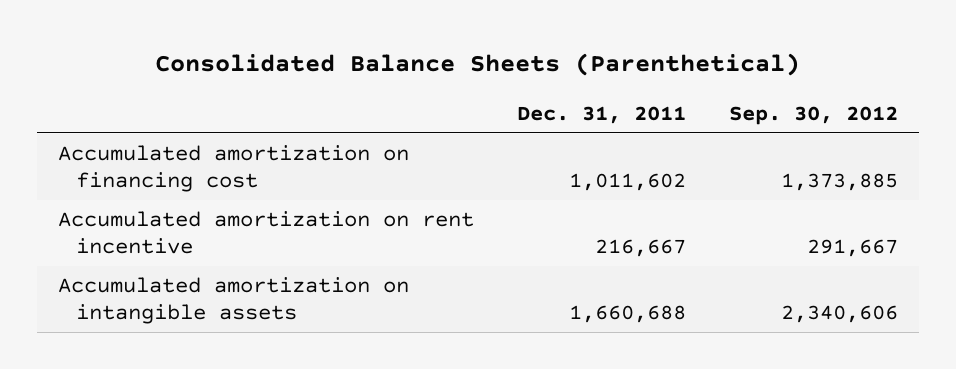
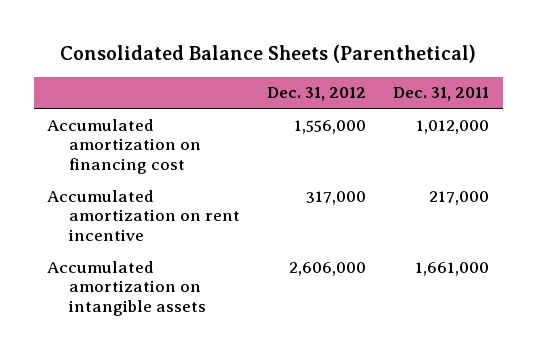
[728,105,898,125] Sep. 30, 2012 -> none
none -> [267,87,367,102] Dec. 31, 2012
[568,173,686,192] 1,011,602 -> [416,119,490,134] 1,012,000
[594,239,686,258] 216,667 -> [429,190,490,205] 217,000
[568,305,686,324] 1,660,688 -> [415,261,490,276] 1,661,000

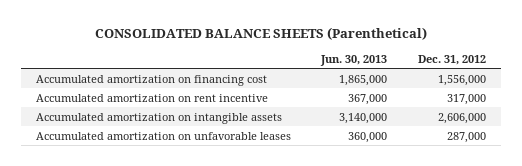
[60,43,477,63] Consolidated Balance Sheets (Parenthetical) -> [94,26,427,40] CONSOLIDATED BALANCE SHEETS (Parenthetical)
[393,87,490,102] Dec. 31, 2011 -> none
none -> [320,54,388,66] Jun. 30, 2013
none -> [35,131,291,140] Accumulated amortization on unfavorable leases

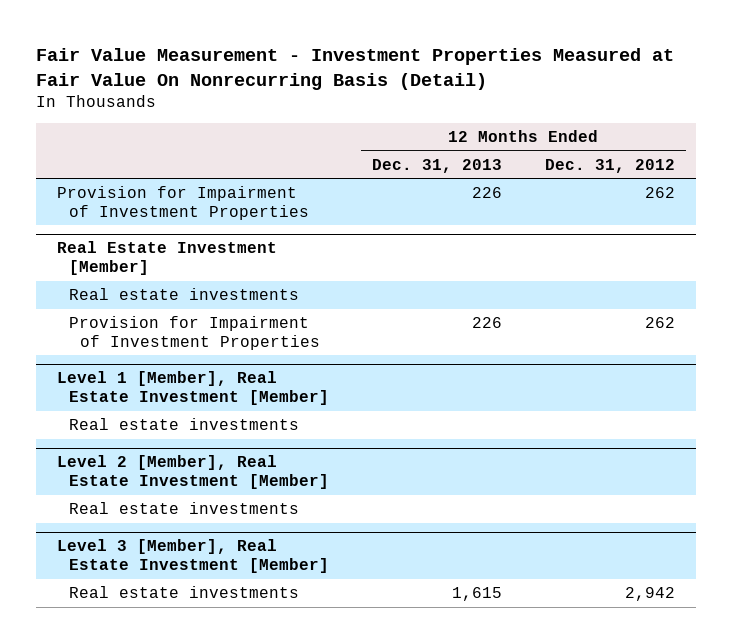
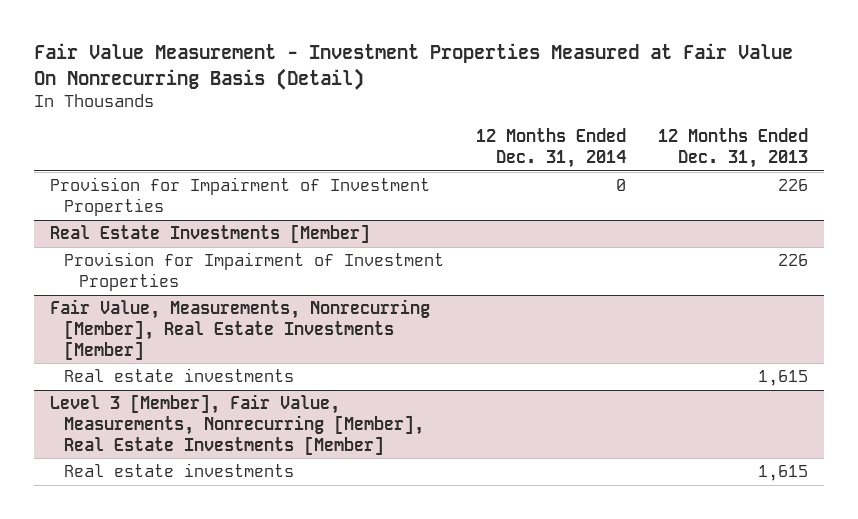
[544,158,675,173] Dec. 31, 2012 -> none
none -> [476,128,627,168] 12 Months Ended Dec. 31, 2014
[68,288,299,301] Real estate investments -> none
[57,241,278,276] Real Estate Investment [Member] -> [49,224,370,244] Real Estate Investments [Member]
[57,371,329,406] Level 1 [Member], Real Estate Investment [Member] -> none
[68,418,299,431] Real estate investments -> none
[57,455,329,490] Level 2 [Member], Real Estate Investment [Member] -> none
[68,502,299,515] Real estate investments -> none
[57,539,329,574] Level 3 [Member], Real Estate Investment [Member] -> none
none -> [49,299,430,360] Fair Value, Measurements, Nonrecurring [Member], Real Estate Investments [Member]
none -> [49,394,425,455] Level 3 [Member], Fair Value, Measurements, Nonrecurring [Member], Real Estate Investments [Member]
none -> [64,463,295,478] Real estate investments

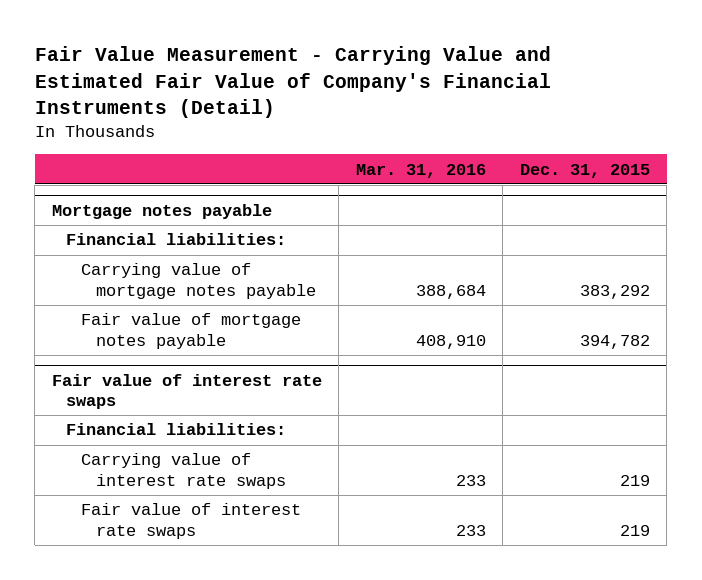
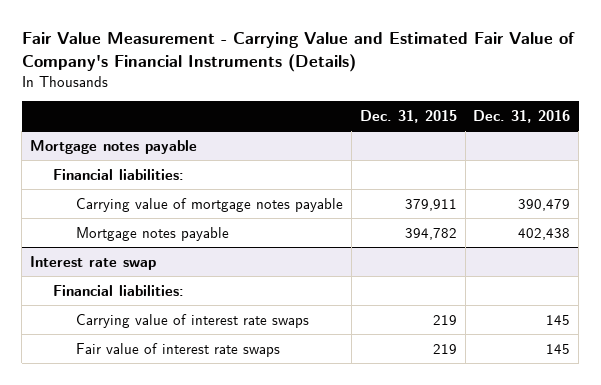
[34,46,551,119] Fair Value Measurement - Carrying Value and Estimated Fair Value of Company's Financial Instruments (Detail) -> [21,32,575,73] Fair Value Measurement - Carrying Value and Estimated Fair Value of Company's Financial Instruments (Details)
[355,163,486,178] Mar. 31, 2016 -> none
none -> [473,109,571,123] Dec. 31, 2016
[579,284,650,299] 383,292 -> [404,198,457,211] 379,911
[81,313,302,349] Fair value of mortgage notes payable -> [75,226,229,241] Mortgage notes payable
[51,373,322,410] Fair value of interest rate swaps -> [30,255,157,270] Interest rate swap

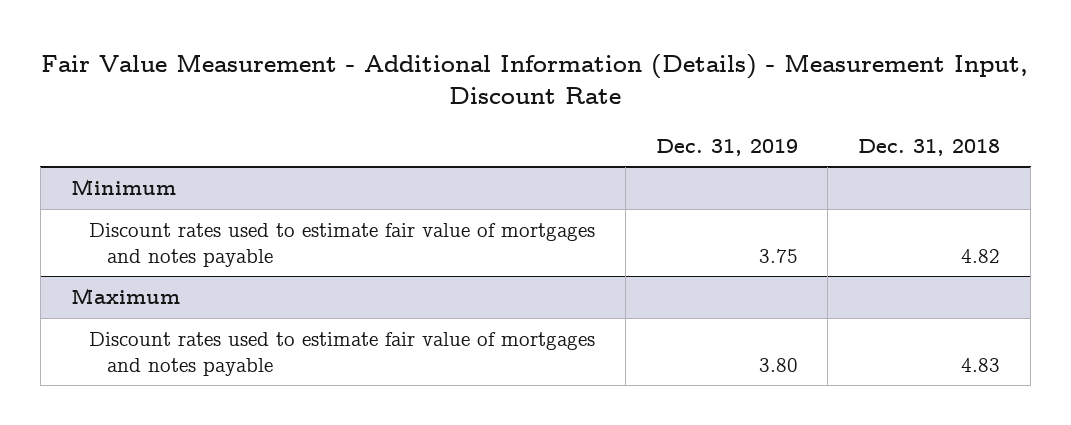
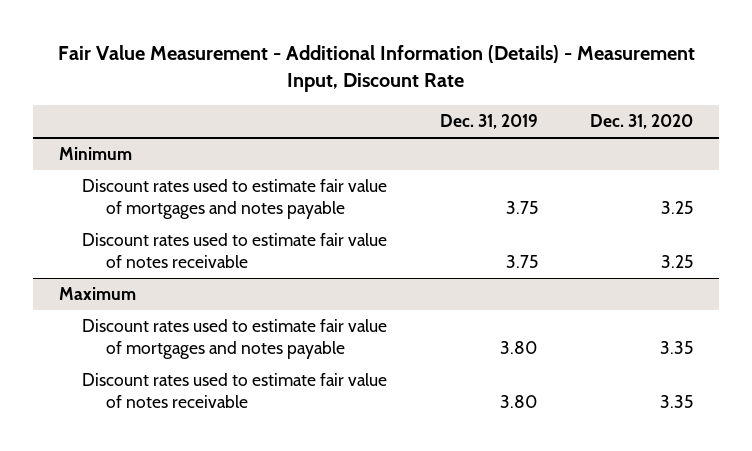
[858,138,1001,156] Dec. 31, 2018 -> none
none -> [590,114,694,130] Dec. 31, 2020
none -> [82,233,388,269] Discount rates used to estimate fair value of notes receivable
none -> [82,373,388,409] Discount rates used to estimate fair value of notes receivable

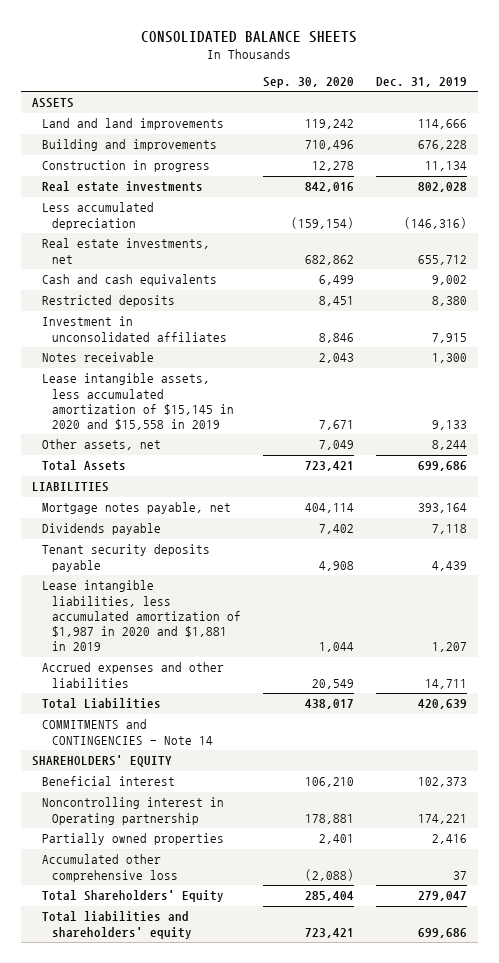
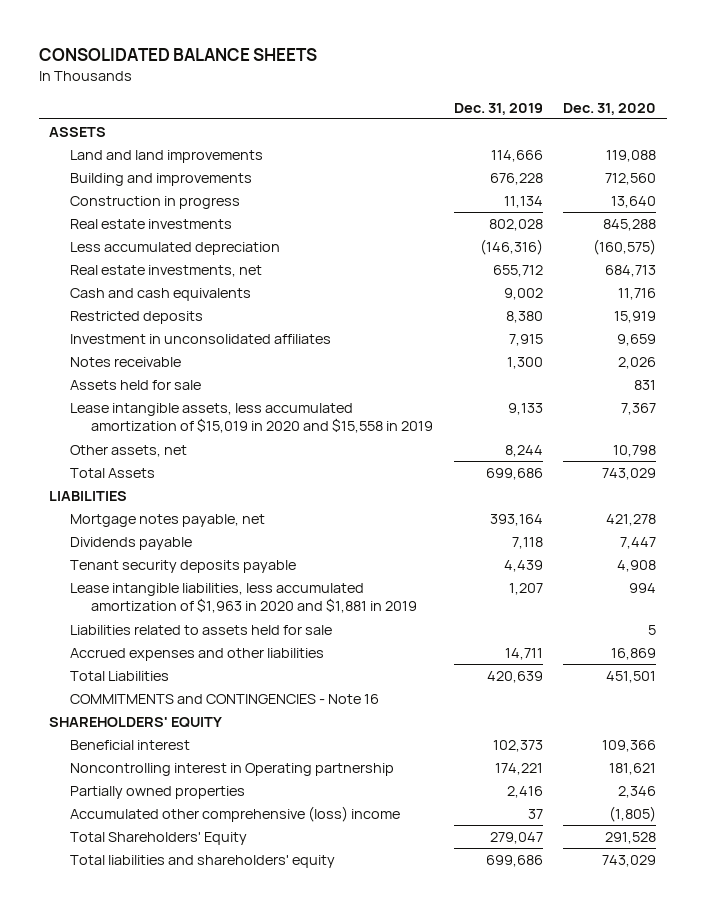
[262,76,354,88] Sep. 30, 2020 -> none
none -> [563,102,657,115] Dec. 31, 2020
none -> [70,379,202,390] Assets held for sale
[42,373,235,431] Lease intangible assets, less accumulated amortization of $15,145 in 2020 and $15,558 in 2019 -> [70,402,434,434] Lease intangible assets, less accumulated amortization of $15,019 in 2020 and $15,558 in 2019
[42,580,242,652] Lease intangible liabilities, less accumulated amortization of $1,987 in 2020 and $1,881 in 2019 -> [70,582,418,614] Lease intangible liabilities, less accumulated amortization of $1,963 in 2020 and $1,881 in 2019
none -> [70,624,333,635] Liabilities related to assets held for sale
[42,719,214,745] COMMITMENTS and CONTINGENCIES - Note 14 -> [70,693,380,704] COMMITMENTS and CONTINGENCIES - Note 16
[42,854,179,882] Accumulated other comprehensive loss -> [70,805,401,822] Accumulated other comprehensive (loss) income

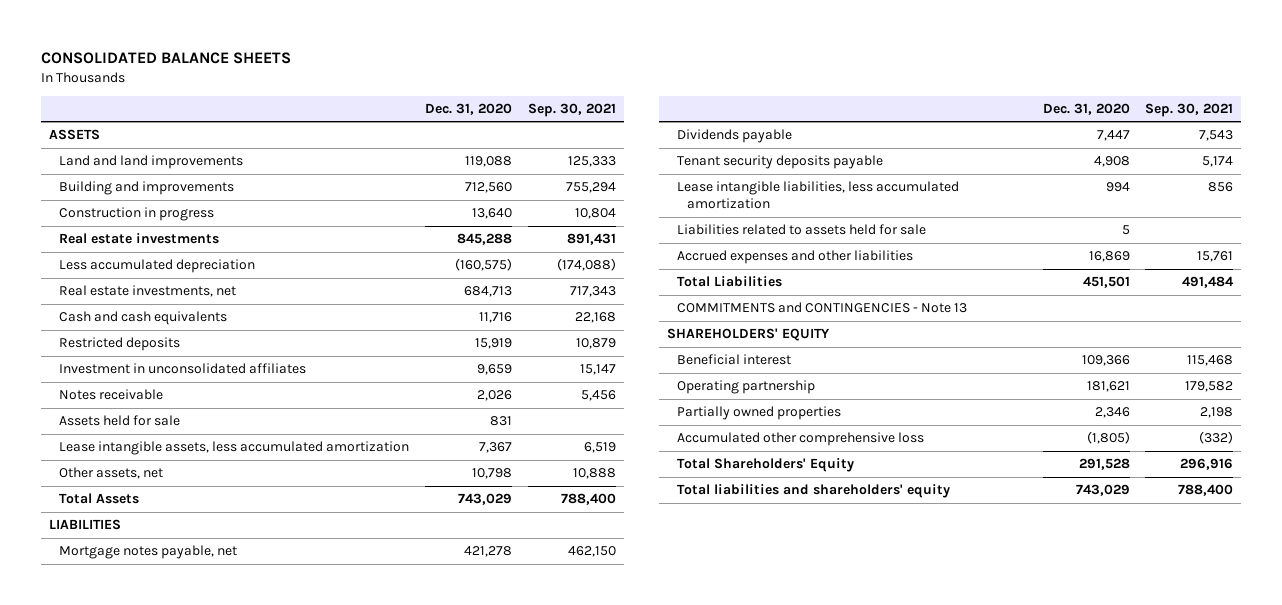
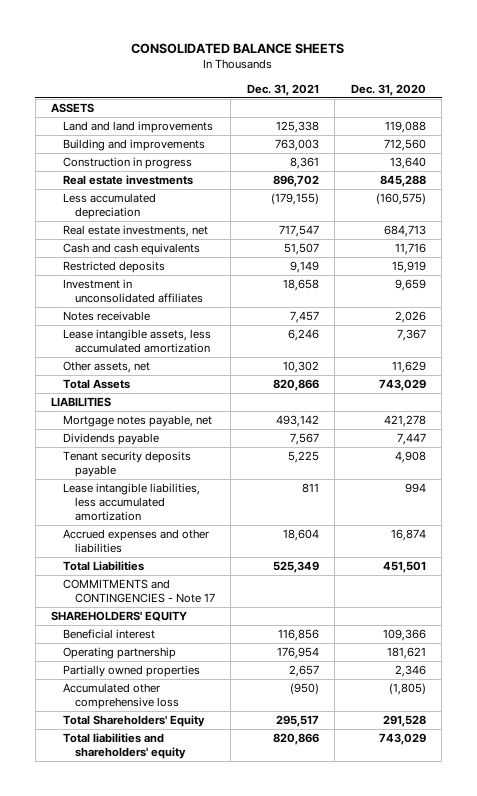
[527,102,616,117] Sep. 30, 2021 -> none
none -> [246,83,319,96] Dec. 31, 2021
[59,415,181,427] Assets held for sale -> none
[471,468,512,480] 10,798 -> [391,360,426,373] 11,629
[676,224,926,236] Liabilities related to assets held for sale -> none
[1088,251,1130,263] 16,869 -> [390,528,426,541] 16,874
[676,302,967,314] COMMITMENTS and CONTINGENCIES - Note 13 -> [62,578,215,604] COMMITMENTS and CONTINGENCIES - Note 17

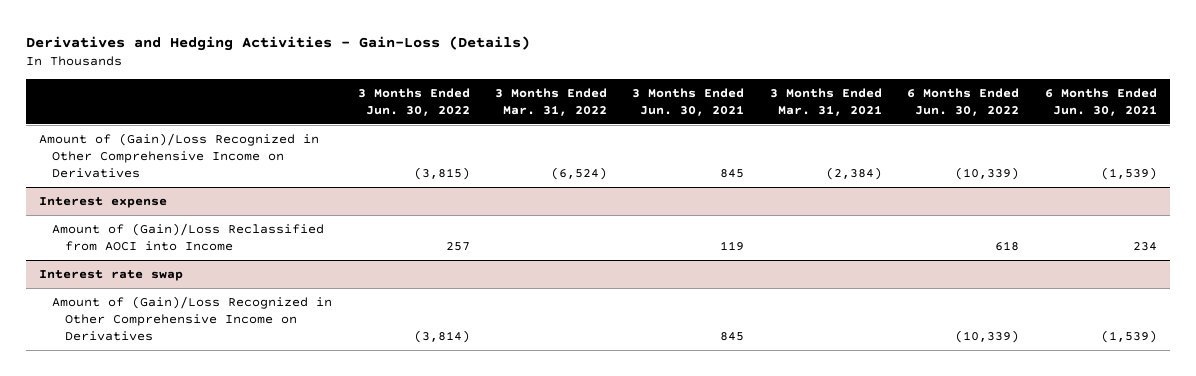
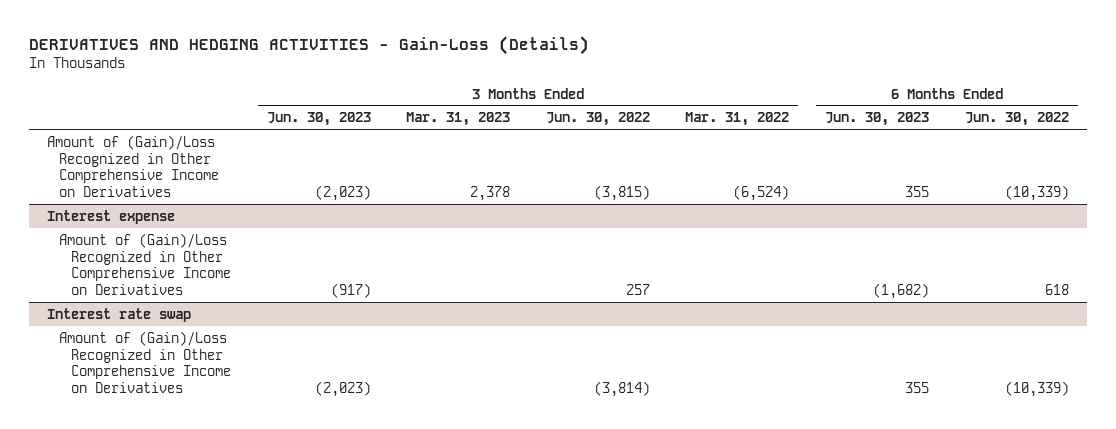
[25,35,530,51] Derivatives and Hedging Activities - Gain-Loss (Details) -> [29,36,590,56] DERIVATIVES AND HEDGING ACTIVITIES - Gain-Loss (Details)
[632,87,745,116] 3 Months Ended Jun. 30, 2021 -> none
[769,87,882,116] 3 Months Ended Mar. 31, 2021 -> none
[1044,87,1157,116] 6 Months Ended Jun. 30, 2021 -> none
none -> [266,112,371,127] Jun. 30, 2023
none -> [406,112,511,127] Mar. 31, 2023
none -> [825,112,930,127] Jun. 30, 2023
[52,222,325,252] Amount of (Gain)/Loss Reclassified from AOCI into Income -> [58,232,232,296] Amount of (Gain)/Loss Recognized in Other Comprehensive Income on Derivatives

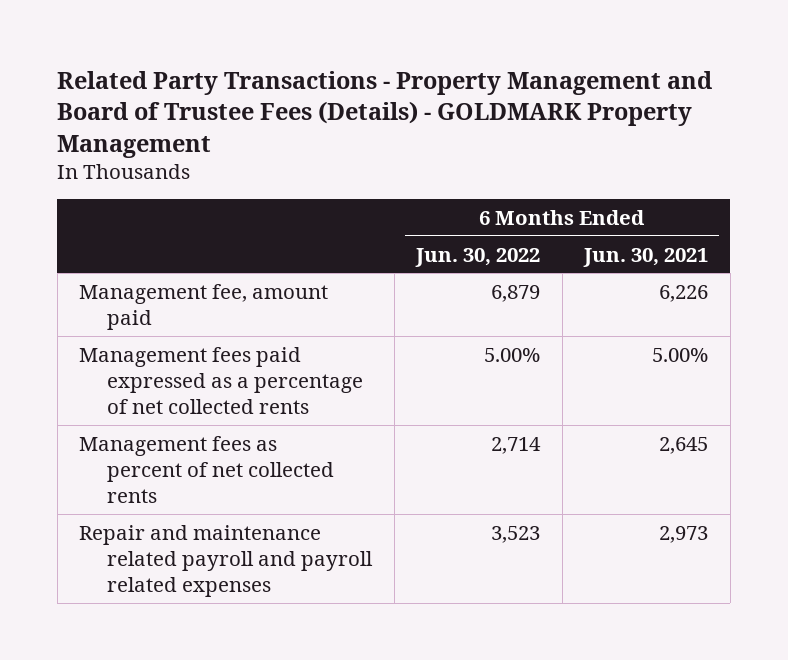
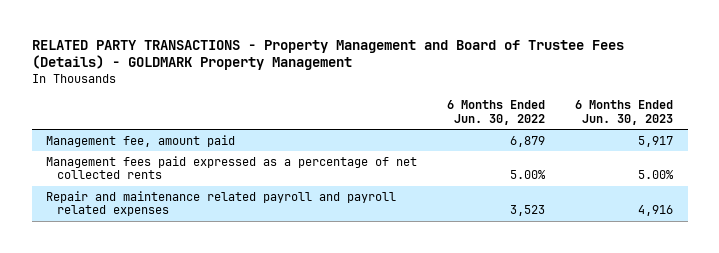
[57,70,713,158] Related Party Transactions - Property Management and Board of Trustee Fees (Details) - GOLDMARK Property Management -> [31,39,624,71] RELATED PARTY TRANSACTIONS - Property Management and Board of Trustee Fees (Details) - GOLDMARK Property Management
[583,247,709,267] Jun. 30, 2021 -> none
none -> [574,100,673,126] 6 Months Ended Jun. 30, 2023
[79,435,335,503] Management fees as percent of net collected rents -> none

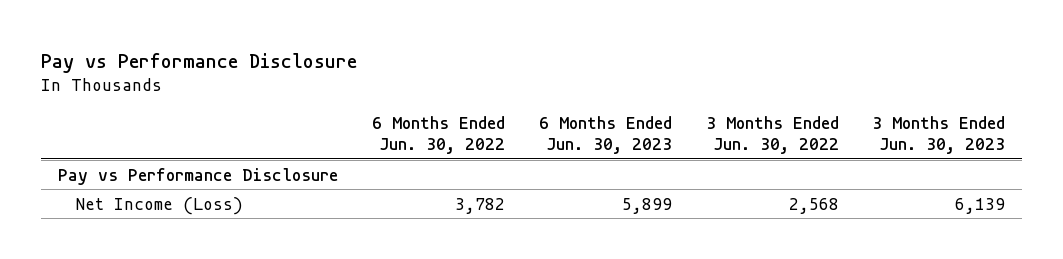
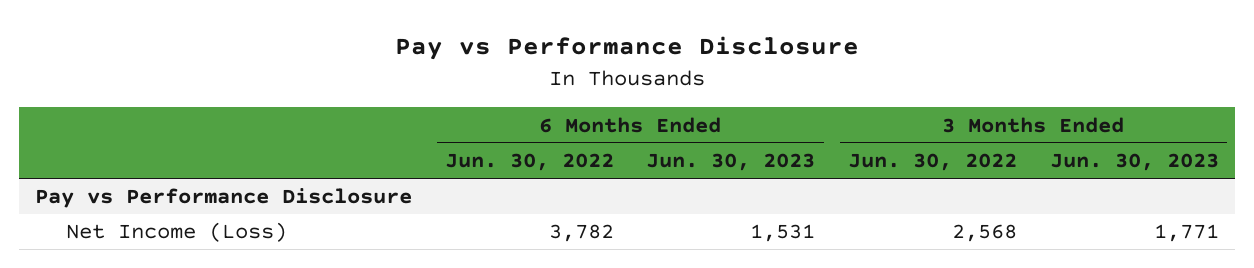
[621,197,672,214] 5,899 -> [750,224,816,243] 1,531
[955,197,1006,214] 6,139 -> [1153,224,1219,243] 1,771

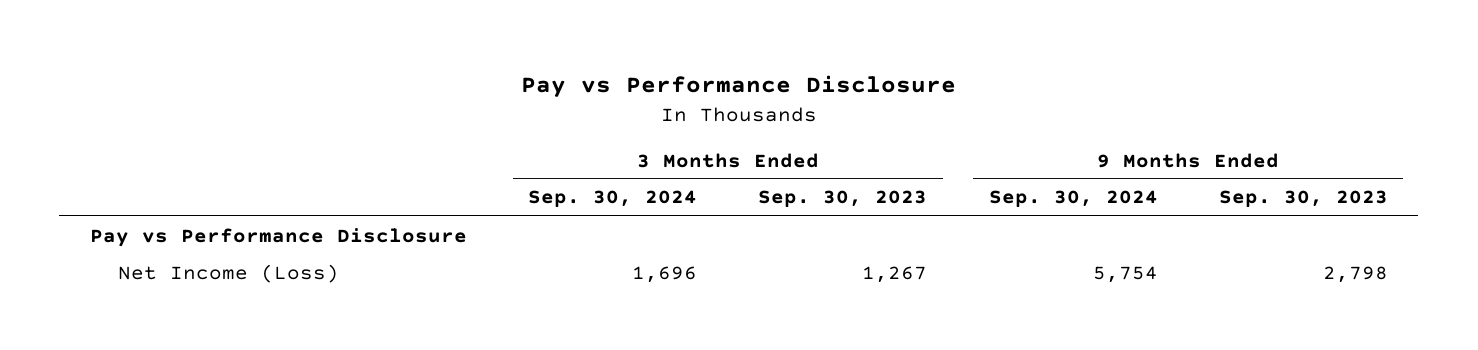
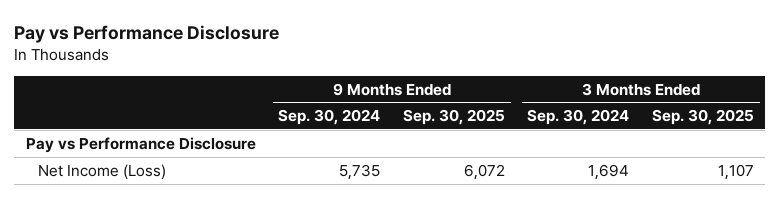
[758,190,928,208] Sep. 30, 2023 -> none
[1218,190,1388,208] Sep. 30, 2023 -> none
none -> [402,109,505,126] Sep. 30, 2025
none -> [652,109,755,126] Sep. 30, 2025
[631,265,697,283] 1,696 -> [588,163,630,180] 1,694
[1092,265,1158,283] 5,754 -> [339,163,381,180] 5,735

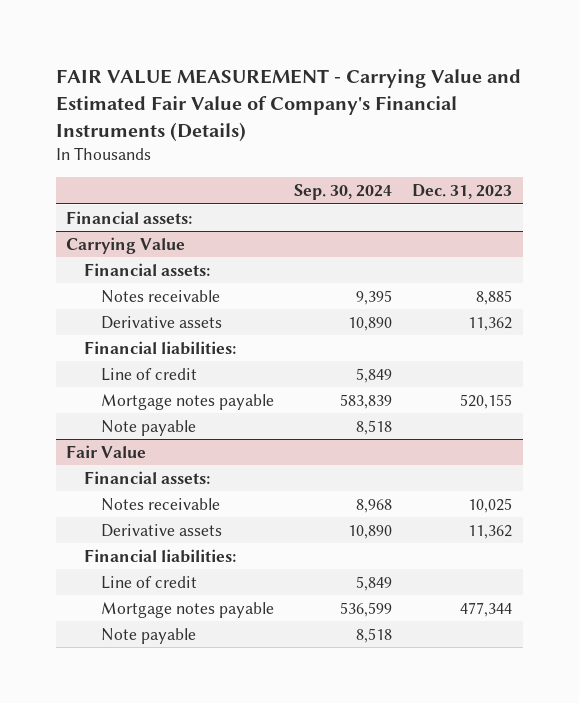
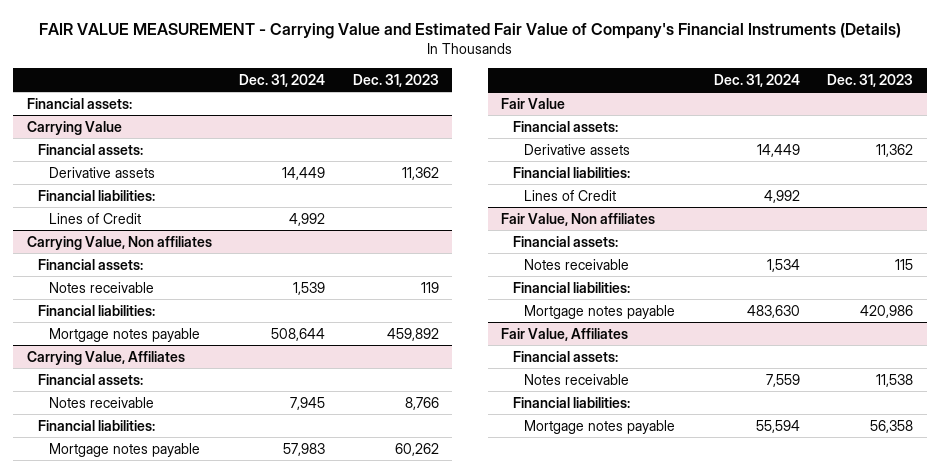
[294,184,393,201] Sep. 30, 2024 -> none
none -> [239,73,326,87] Dec. 31, 2024
[101,289,221,303] Notes receivable -> none
[101,419,197,436] Note payable -> none
[101,367,198,381] Line of credit -> [48,212,141,224] Lines of Credit
none -> [26,235,212,250] Carrying Value, Non affiliates
none -> [37,258,143,270] Financial assets:
none -> [48,281,154,293] Notes receivable
none -> [37,304,155,316] Financial liabilities:
[460,393,513,409] 520,155 -> [386,327,439,341] 459,892
none -> [26,350,185,365] Carrying Value, Affiliates
none -> [37,373,143,385] Financial assets:
none -> [48,396,154,408] Notes receivable
none -> [37,419,155,431] Financial liabilities:
none -> [48,442,200,457] Mortgage notes payable
[101,497,221,511] Notes receivable -> none
[101,627,197,644] Note payable -> none
[101,575,198,589] Line of credit -> [523,189,616,201] Lines of Credit
none -> [501,212,656,226] Fair Value, Non affiliates
none -> [512,235,618,247] Financial assets:
none -> [523,258,629,270] Notes receivable
none -> [512,281,630,293] Financial liabilities:
[460,601,513,617] 477,344 -> [860,304,914,318] 420,986
none -> [501,327,629,341] Fair Value, Affiliates
none -> [512,350,618,362] Financial assets:
none -> [523,373,629,385] Notes receivable
none -> [512,396,630,408] Financial liabilities:
none -> [523,419,675,434] Mortgage notes payable

